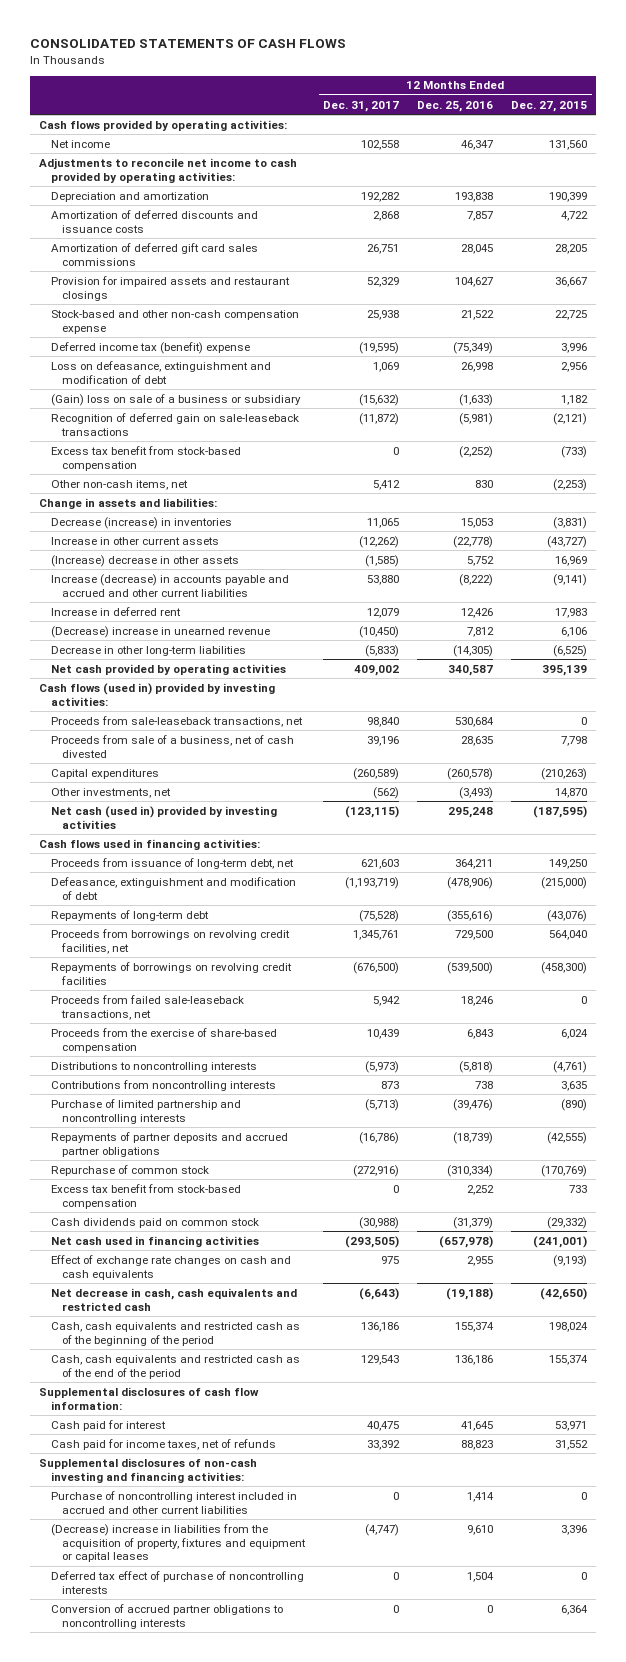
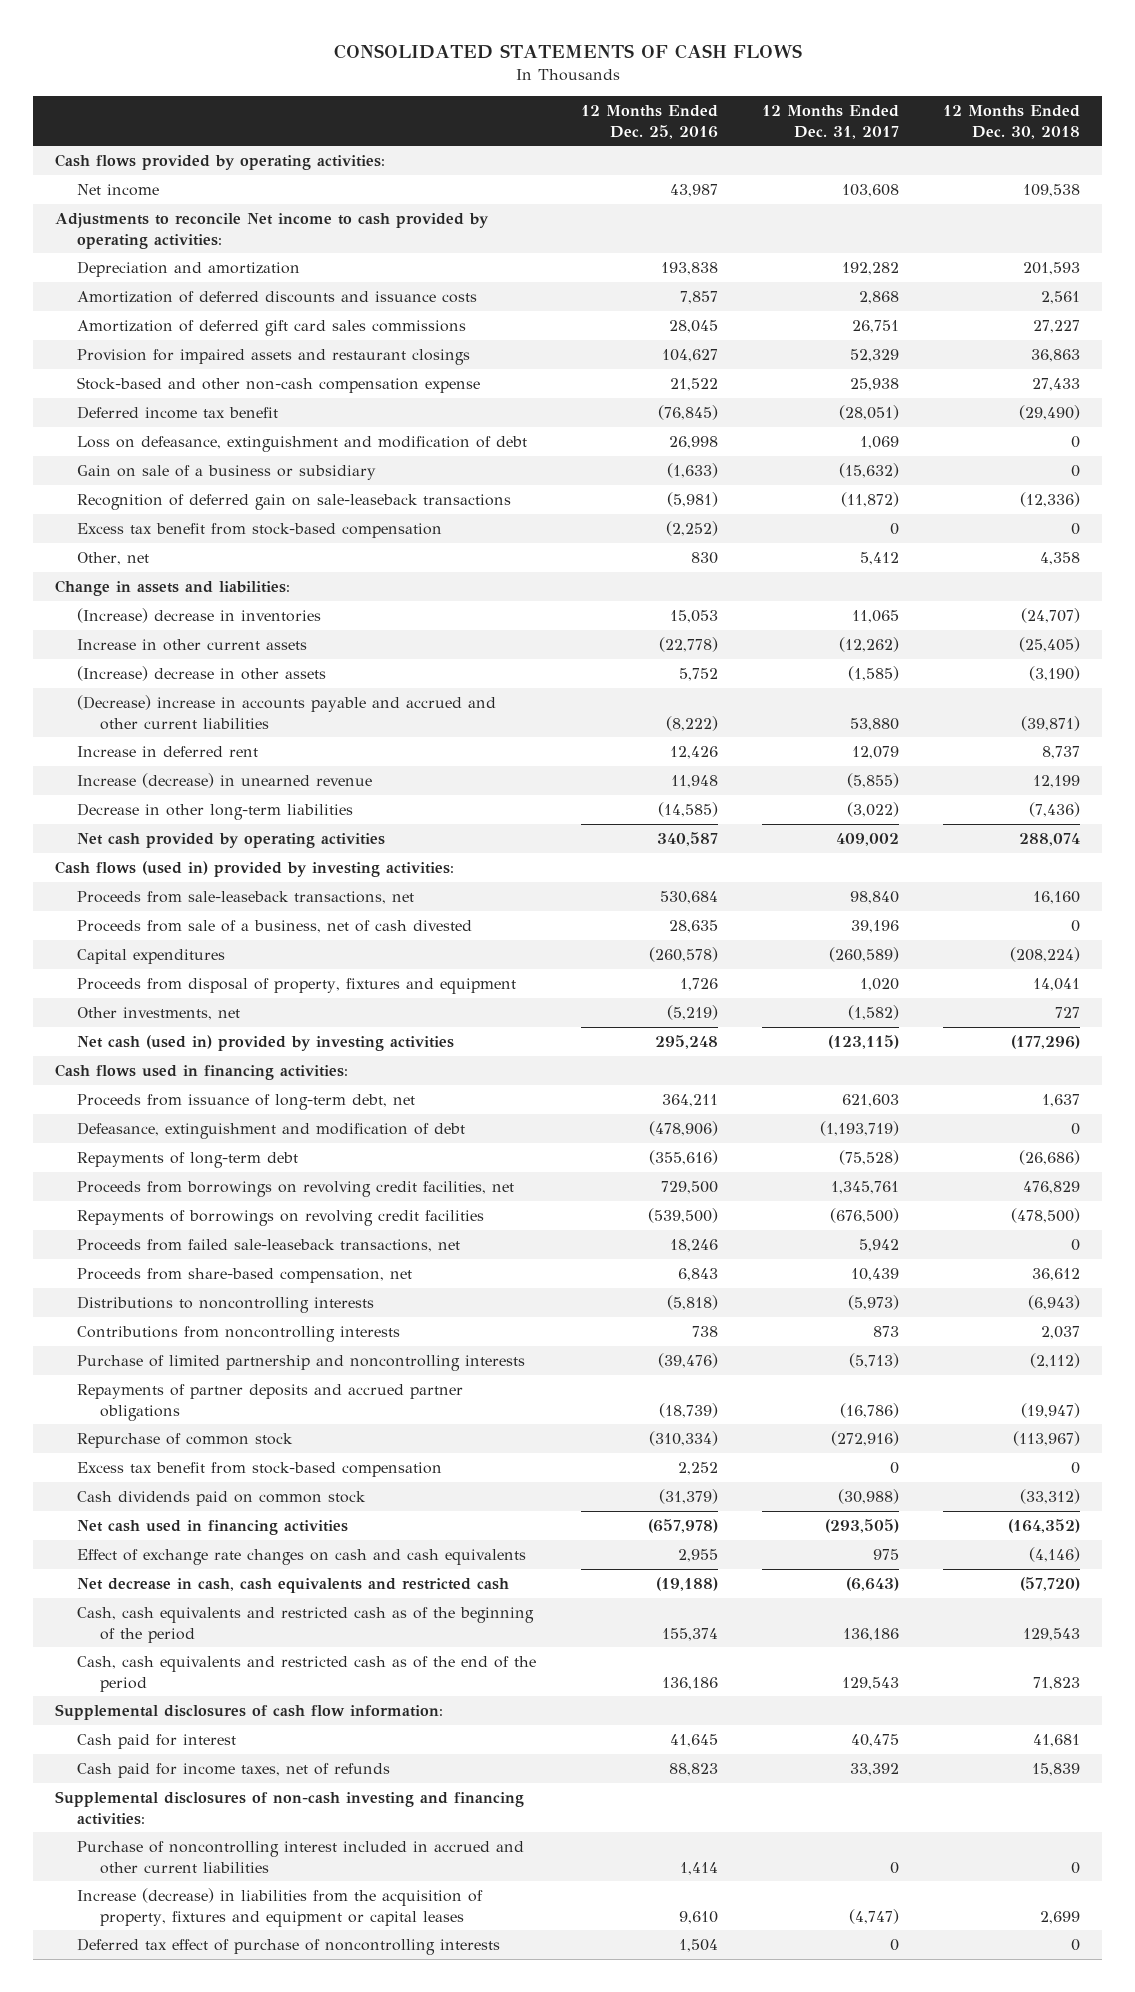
[511,100,588,112] Dec. 27, 2015 -> none
none -> [943,104,1081,139] 12 Months Ended Dec. 30, 2018
[361,139,400,150] 102,558 -> [841,183,899,197] 103,608
[461,139,494,150] 46,347 -> [669,183,718,197] 43,987
[38,157,297,183] Adjustments to reconcile net income to cash provided by operating activities: -> [55,212,490,249] Adjustments to reconcile Net income to cash provided by operating activities:
[50,341,250,354] Deferred income tax (benefit) expense -> [77,405,279,419] Deferred income tax benefit
[359,341,400,354] (19,595) -> [838,404,899,420] (28,051)
[453,341,494,354] (75,349) -> [657,404,718,420] (76,845)
[50,393,301,406] (Gain) loss on sale of a business or subsidiary -> [77,464,377,480] Gain on sale of a business or subsidiary
[50,479,188,490] Other non-cash items, net -> [77,551,150,565] Other, net
[50,516,232,529] Decrease (increase) in inventories -> [77,607,322,623] (Increase) decrease in inventories
[50,573,289,597] Increase (decrease) in accounts payable and accrued and other current liabilities -> [77,694,497,730] (Decrease) increase in accounts payable and accrued and other current liabilities
[50,625,270,638] (Decrease) increase in unearned revenue -> [77,772,373,788] Increase (decrease) in unearned revenue
[359,625,400,638] (10,450) -> [846,772,899,788] (5,855)
[467,626,495,637] 7,812 -> [670,774,718,788] 11,948
[365,644,400,657] (5,833) -> [846,801,899,817] (3,022)
[453,644,494,657] (14,305) -> [657,801,718,817] (14,585)
none -> [77,977,517,994] Proceeds from disposal of property, fixtures and equipment
[373,786,400,799] (562) -> [847,1004,899,1020] (1,582)
[459,786,494,799] (3,493) -> [666,1004,718,1020] (5,219)
[50,1027,277,1053] Proceeds from the exercise of share-based compensation -> [77,1267,413,1283] Proceeds from share-based compensation, net
[50,1523,307,1563] (Decrease) increase in liabilities from the acquisition of property, fixtures and equipment or capital leases -> [77,1887,484,1927] Increase (decrease) in liabilities from the acquisition of property, fixtures and equipment or capital leases
[50,1603,283,1629] Conversion of accrued partner obligations to noncontrolling interests -> none

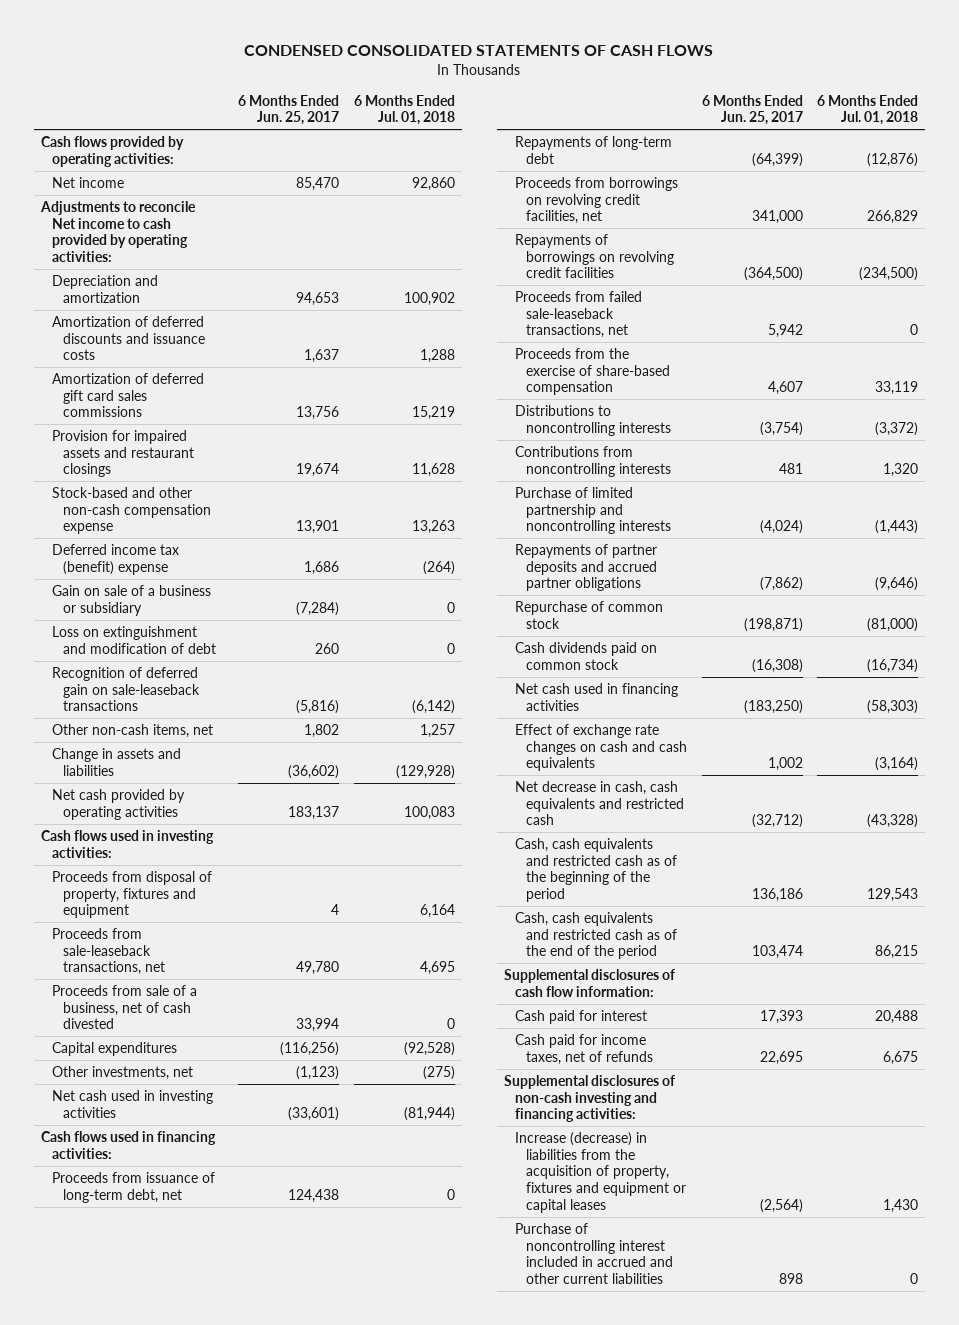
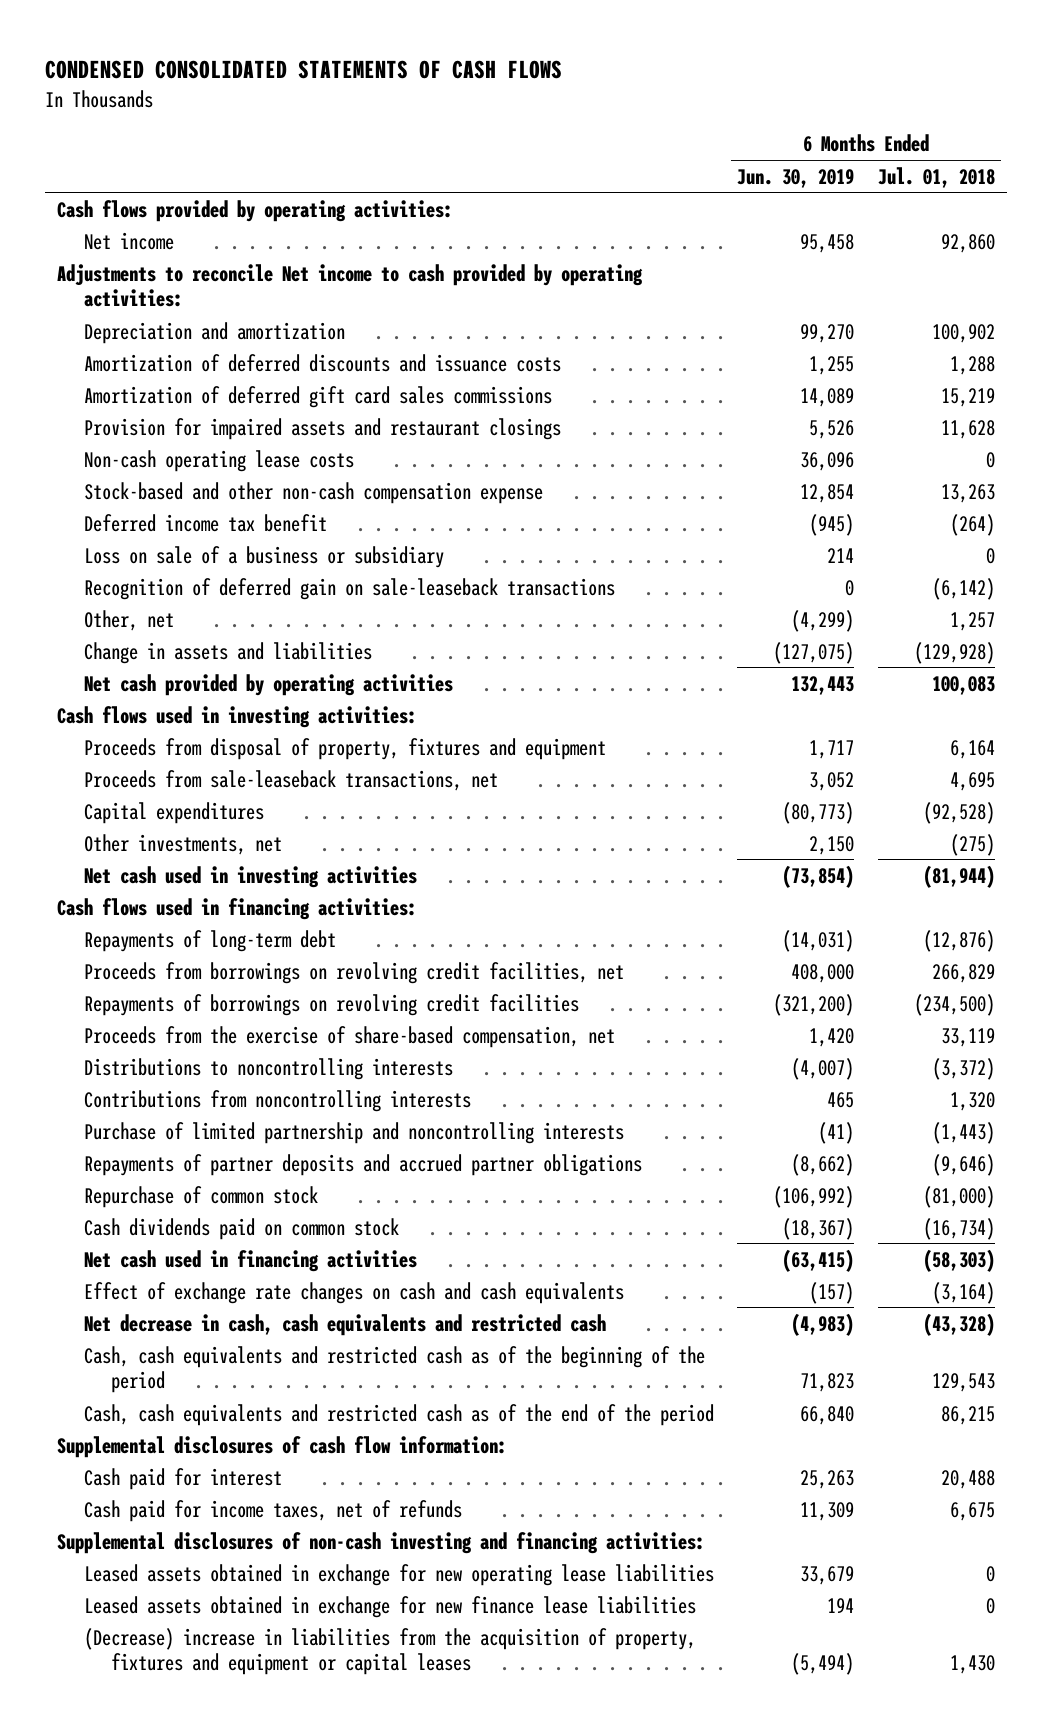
[238,94,340,126] 6 Months Ended Jun. 25, 2017 -> none
none -> [737,168,855,188] Jun. 30, 2019
none -> [83,449,354,472] Non-cash operating lease costs
[52,626,217,654] Loss on extinguishment and modification of debt -> none
[52,544,180,575] Deferred income tax (benefit) expense -> [83,513,327,532] Deferred income tax benefit
[52,585,212,616] Gain on sale of a business or subsidiary -> [83,545,444,568] Loss on sale of a business or subsidiary
[52,724,214,739] Other non-cash items, net -> [83,609,174,631] Other, net
[52,985,198,1030] Proceeds from sale of a business, net of cash divested -> none
[52,1172,216,1203] Proceeds from issuance of long-term debt, net -> none
[515,291,643,339] Proceeds from failed sale-leaseback transactions, net -> none
[515,348,671,396] Proceeds from the exercise of share-based compensation -> [83,1025,615,1048] Proceeds from the exercise of share-based compensation, net
[515,1223,674,1284] Purchase of noncontrolling interest included in accrued and other current liabilities -> none
none -> [83,1563,714,1586] Leased assets obtained in exchange for new operating lease liabilities
none -> [83,1595,696,1618] Leased assets obtained in exchange for new finance lease liabilities
[515,1132,687,1213] Increase (decrease) in liabilities from the acquisition of property, fixtures and equipment or capital leases -> [83,1627,696,1676] (Decrease) increase in liabilities from the acquisition of property, fixtures and equipment or capital leases

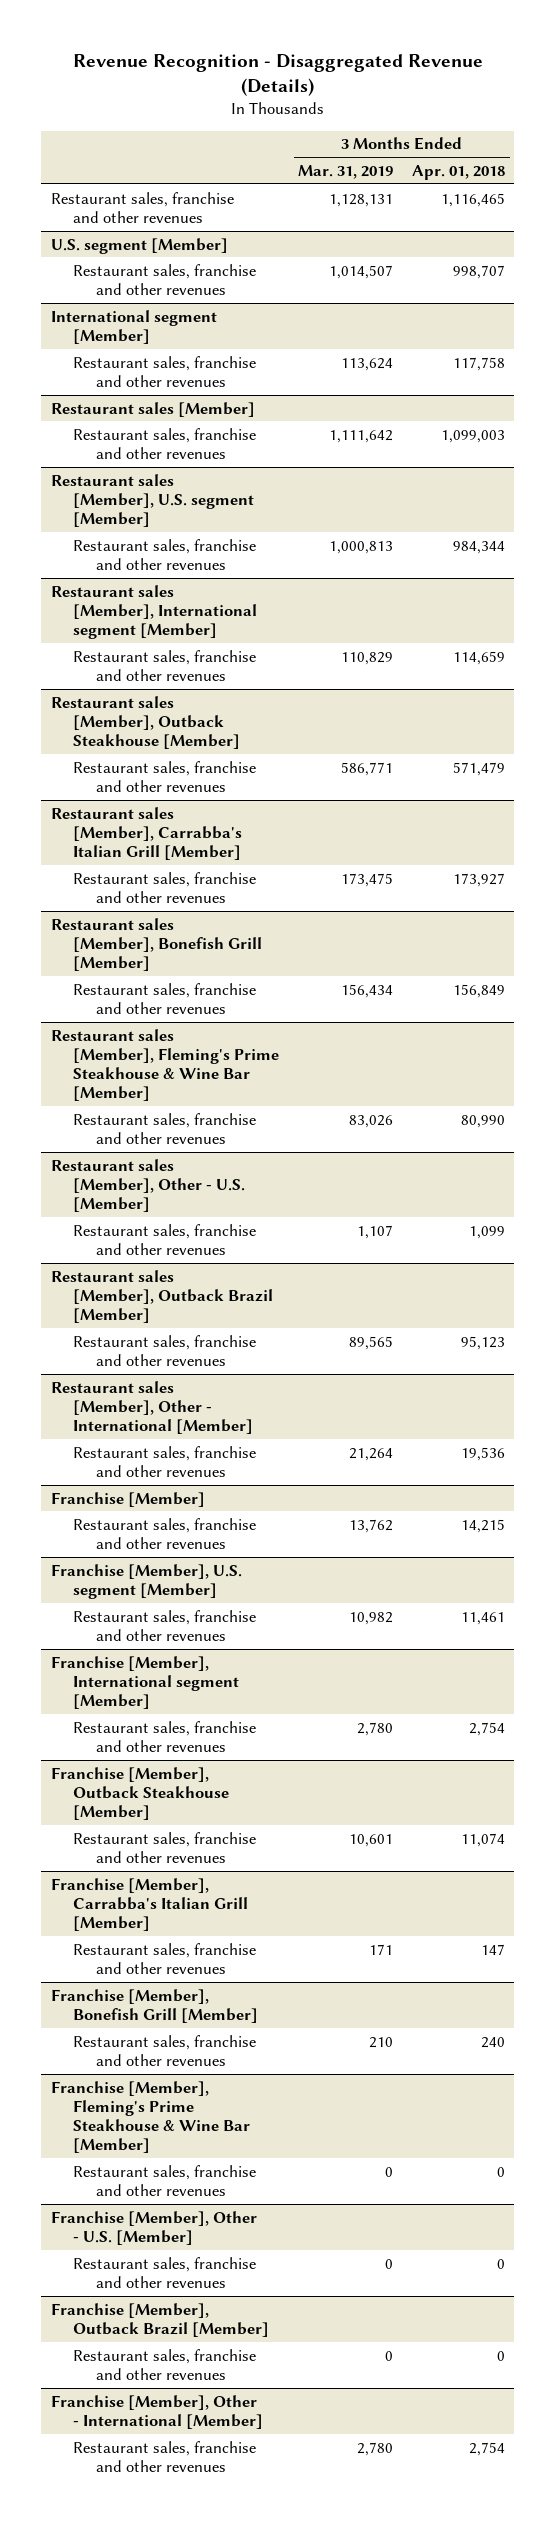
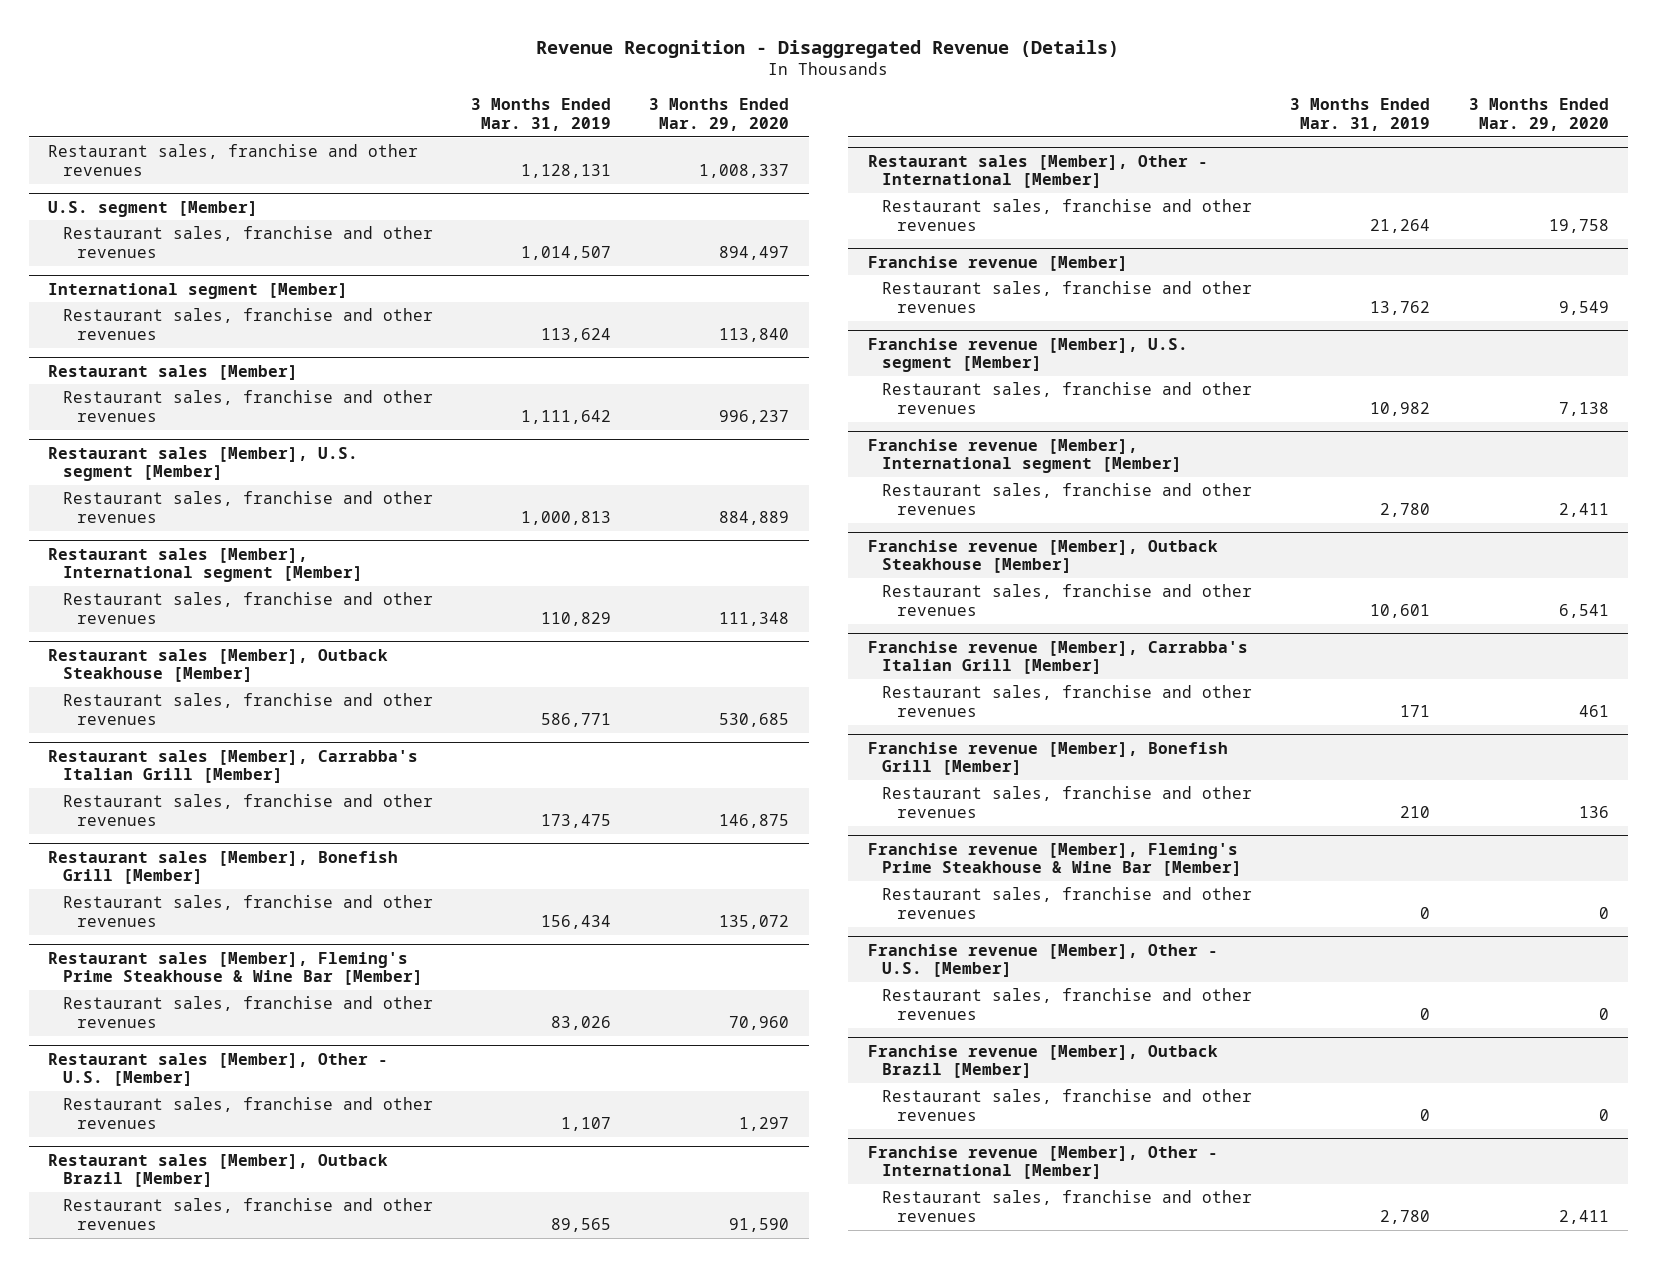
[411,164,505,180] Apr. 01, 2018 -> none
none -> [649,98,790,132] 3 Months Ended Mar. 29, 2020
[50,1491,205,1507] Franchise [Member] -> [867,255,1128,271] Franchise revenue [Member]
[50,1563,242,1599] Franchise [Member], U.S. segment [Member] -> [867,337,1188,373] Franchise revenue [Member], U.S. segment [Member]
[50,1655,240,1709] Franchise [Member], International segment [Member] -> [867,438,1183,474] Franchise revenue [Member], International segment [Member]
[50,1766,230,1820] Franchise [Member], Outback Steakhouse [Member] -> [867,539,1218,574] Franchise revenue [Member], Outback Steakhouse [Member]
[50,1877,249,1931] Franchise [Member], Carrabba's Italian Grill [Member] -> [867,640,1248,675] Franchise revenue [Member], Carrabba's Italian Grill [Member]
[50,1988,259,2023] Franchise [Member], Bonefish Grill [Member] -> [867,741,1228,776] Franchise revenue [Member], Bonefish Grill [Member]
[50,2080,251,2154] Franchise [Member], Fleming's Prime Steakhouse & Wine Bar [Member] -> [867,842,1243,877] Franchise revenue [Member], Fleming's Prime Steakhouse & Wine Bar [Member]
[50,2210,257,2245] Franchise [Member], Other - U.S. [Member] -> [867,943,1218,978] Franchise revenue [Member], Other - U.S. [Member]
[50,2302,270,2337] Franchise [Member], Outback Brazil [Member] -> [867,1044,1218,1079] Franchise revenue [Member], Outback Brazil [Member]
[50,2394,264,2429] Franchise [Member], Other - International [Member] -> [867,1145,1218,1180] Franchise revenue [Member], Other - International [Member]

